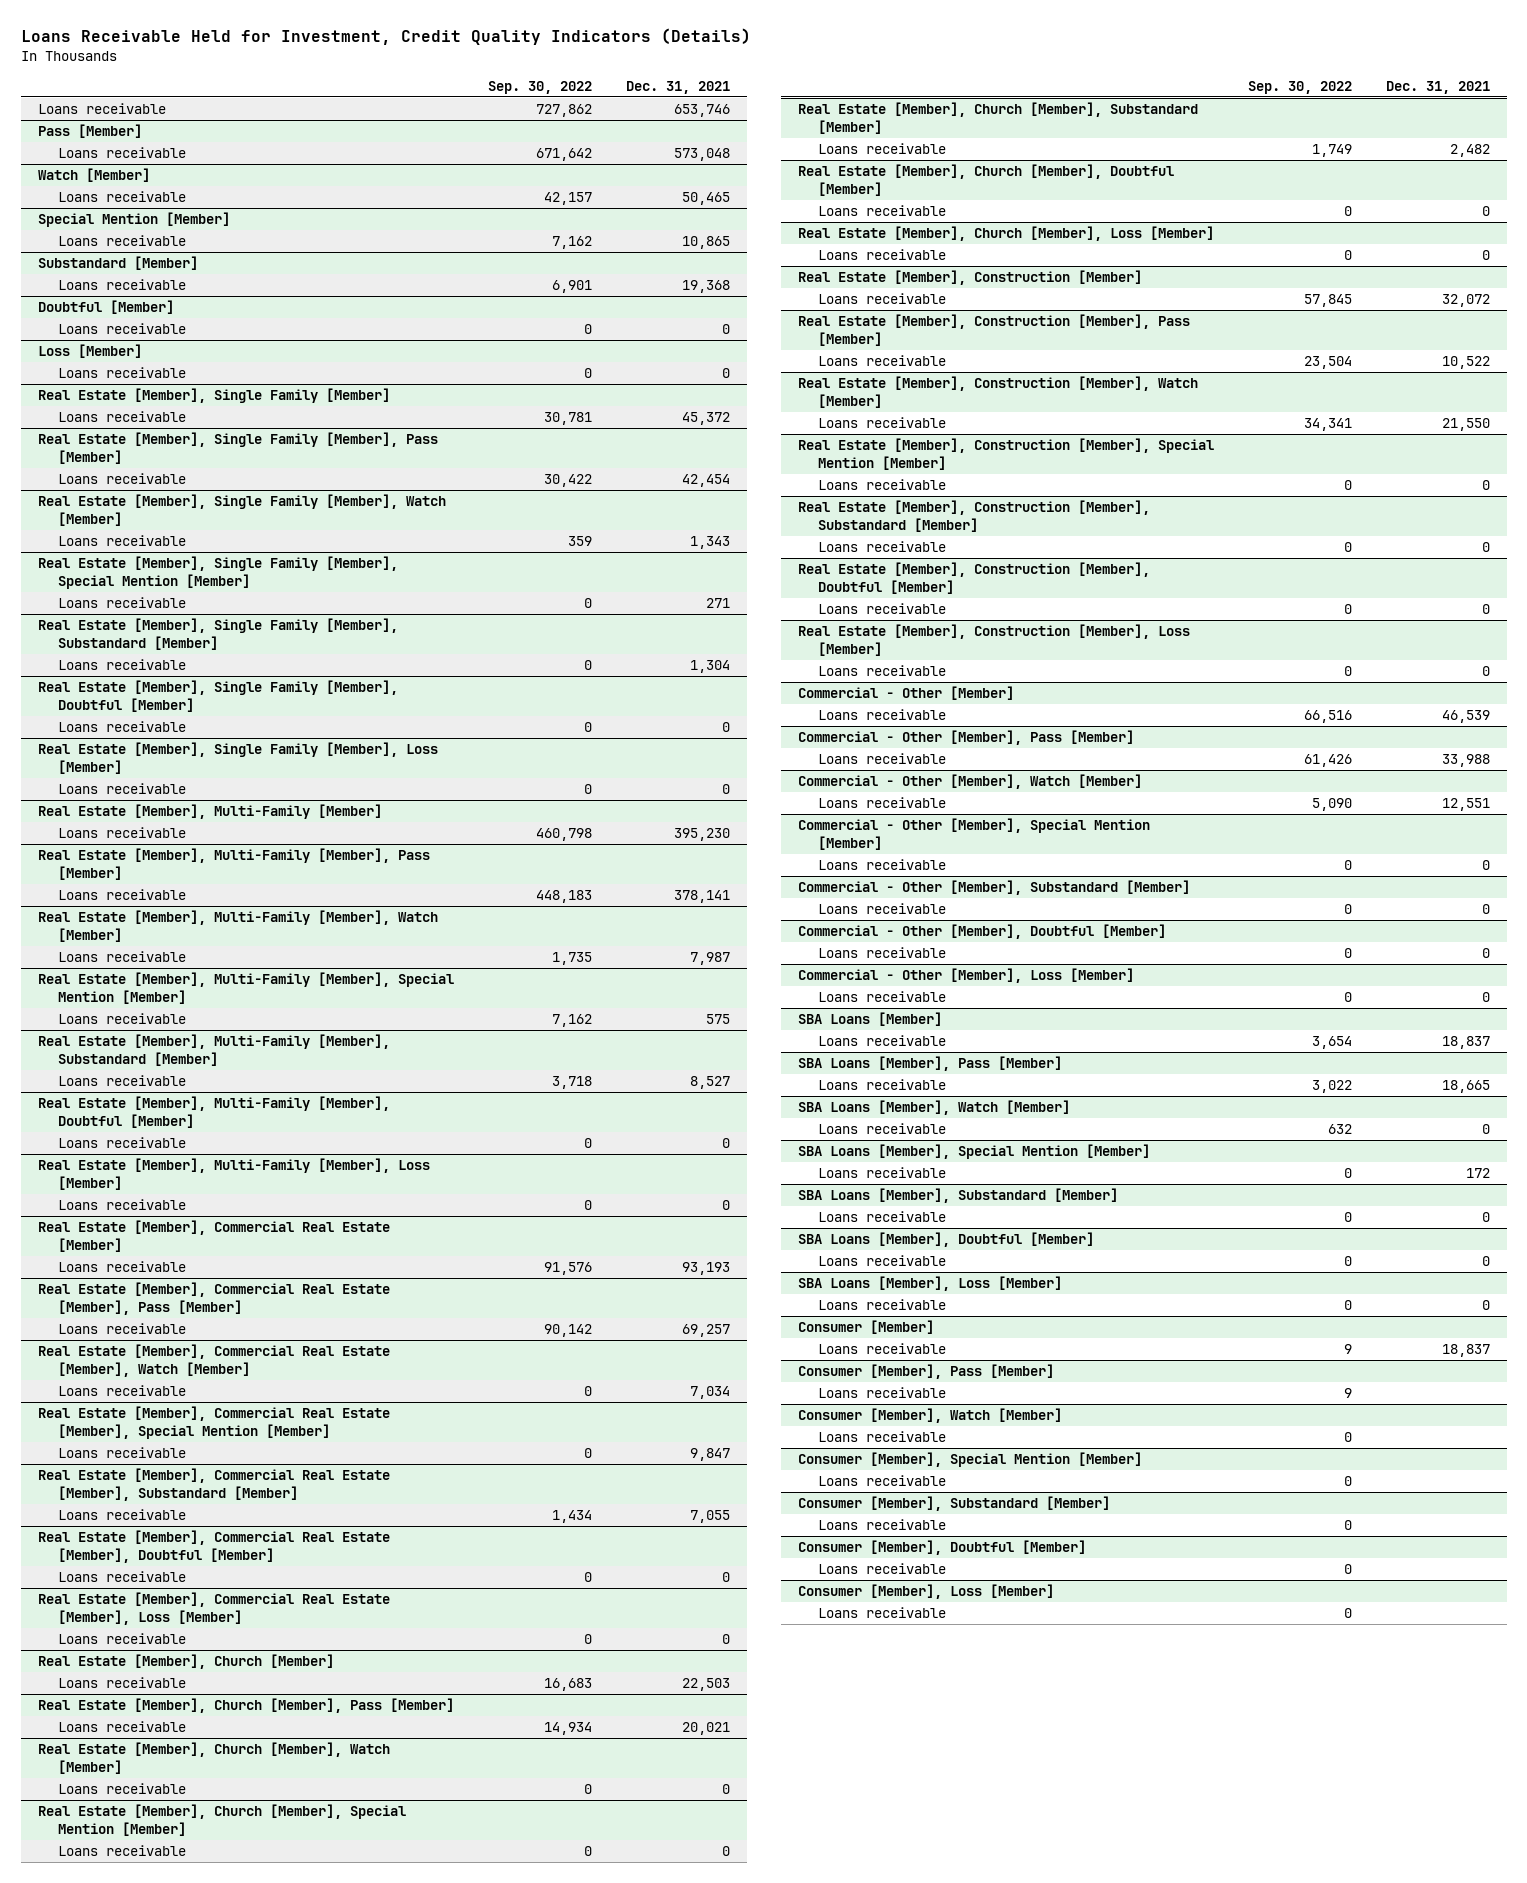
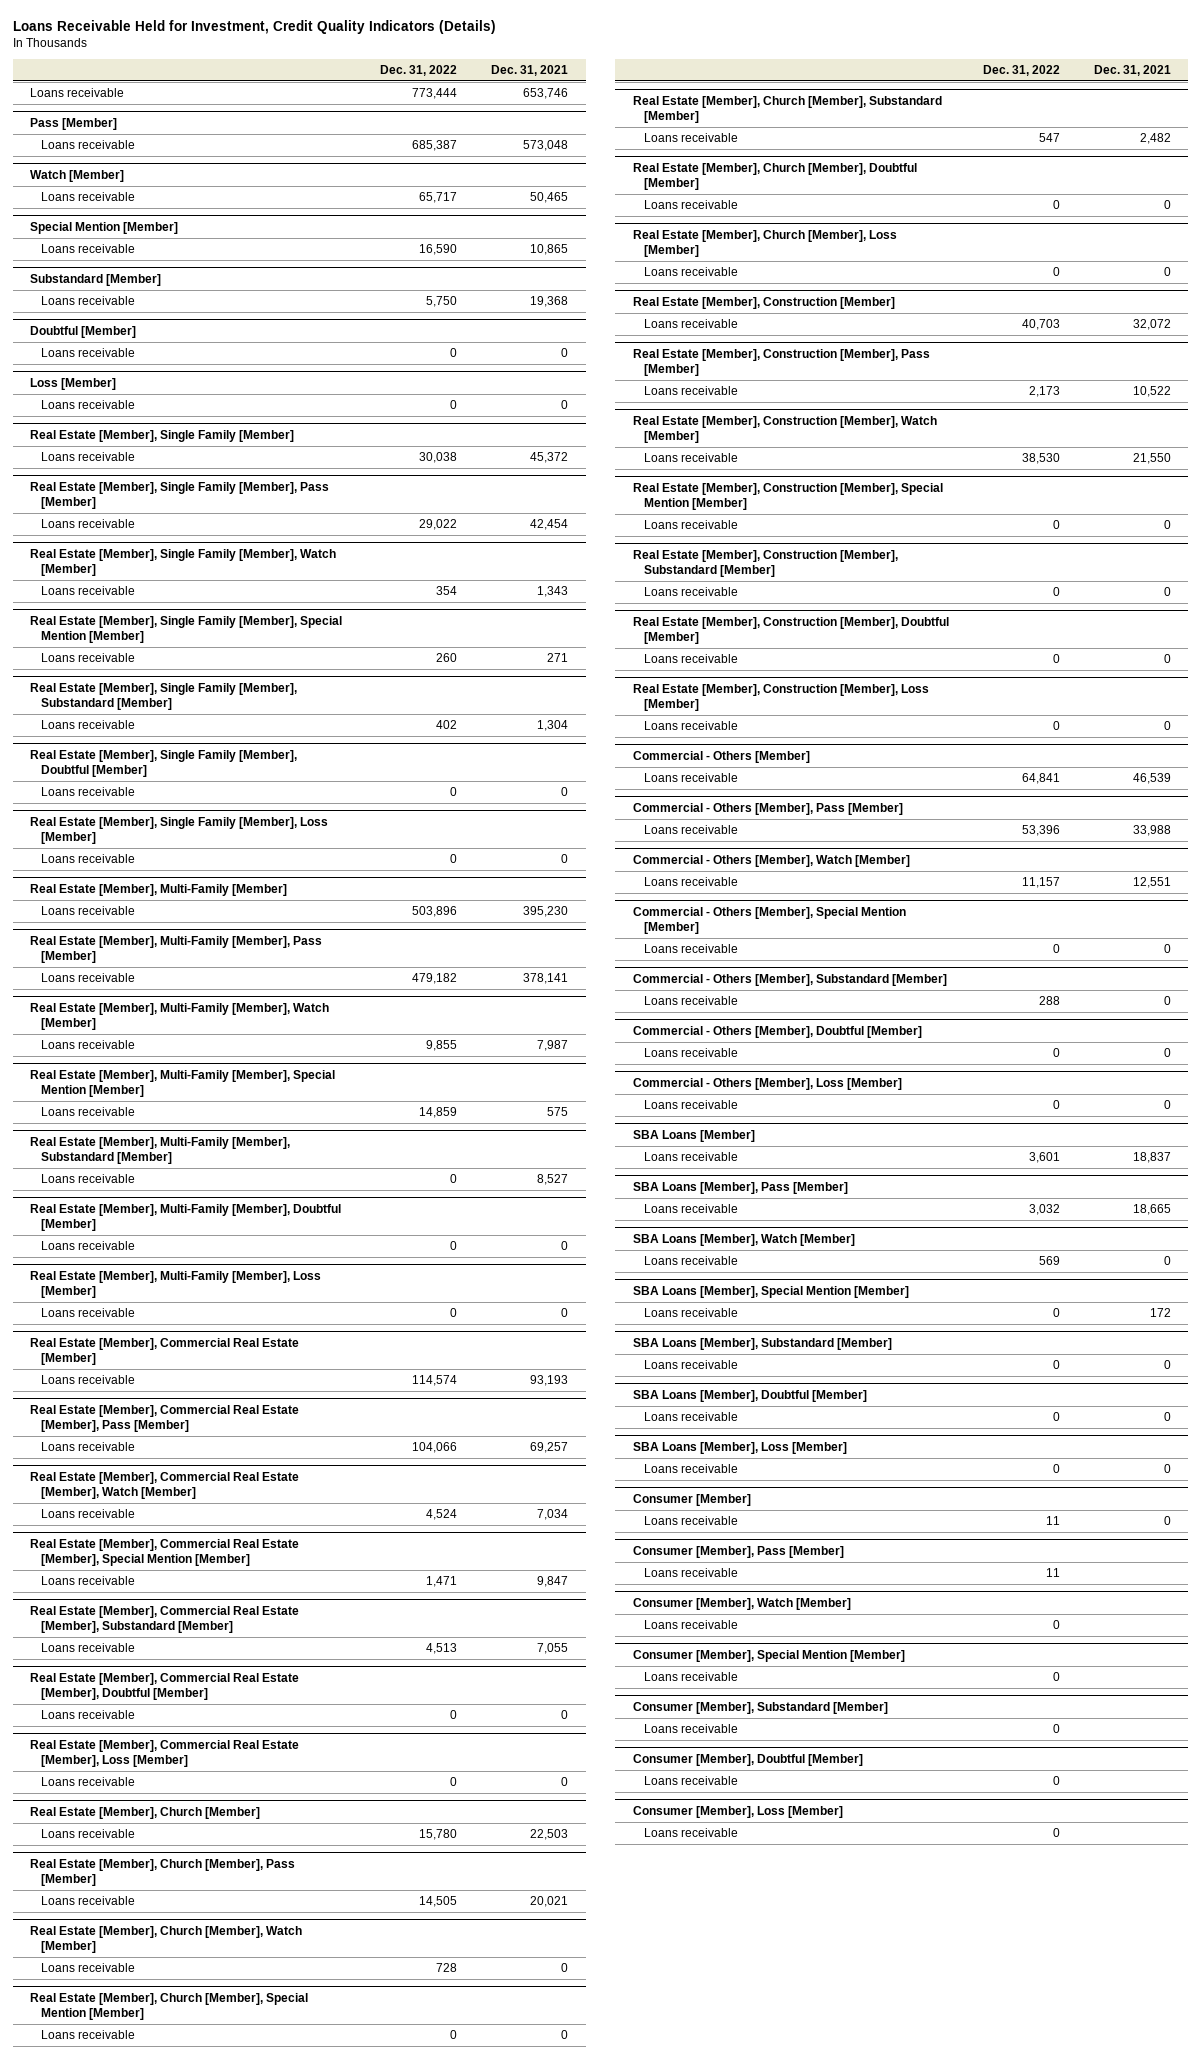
[487,80,592,94] Sep. 30, 2022 -> none
none -> [380,65,458,77] Dec. 31, 2022
[797,686,1014,701] Commercial - Other [Member] -> [632,750,810,763] Commercial - Others [Member]
[797,730,1134,746] Commercial - Other [Member], Pass [Member] -> [632,802,903,815] Commercial - Others [Member], Pass [Member]
[797,774,1142,790] Commercial - Other [Member], Watch [Member] -> [632,854,910,867] Commercial - Others [Member], Watch [Member]
[797,818,1150,850] Commercial - Other [Member], Special Mention [Member] -> [632,906,906,935] Commercial - Others [Member], Special Mention [Member]
[797,880,1190,896] Commercial - Other [Member], Substandard [Member] -> [632,973,947,986] Commercial - Others [Member], Substandard [Member]
[797,924,1166,940] Commercial - Other [Member], Doubtful [Member] -> [632,1025,922,1038] Commercial - Others [Member], Doubtful [Member]
[797,968,1134,984] Commercial - Other [Member], Loss [Member] -> [632,1077,902,1090] Commercial - Others [Member], Loss [Member]
[1441,1344,1490,1358] 18,837 -> [1164,1516,1172,1526] 0

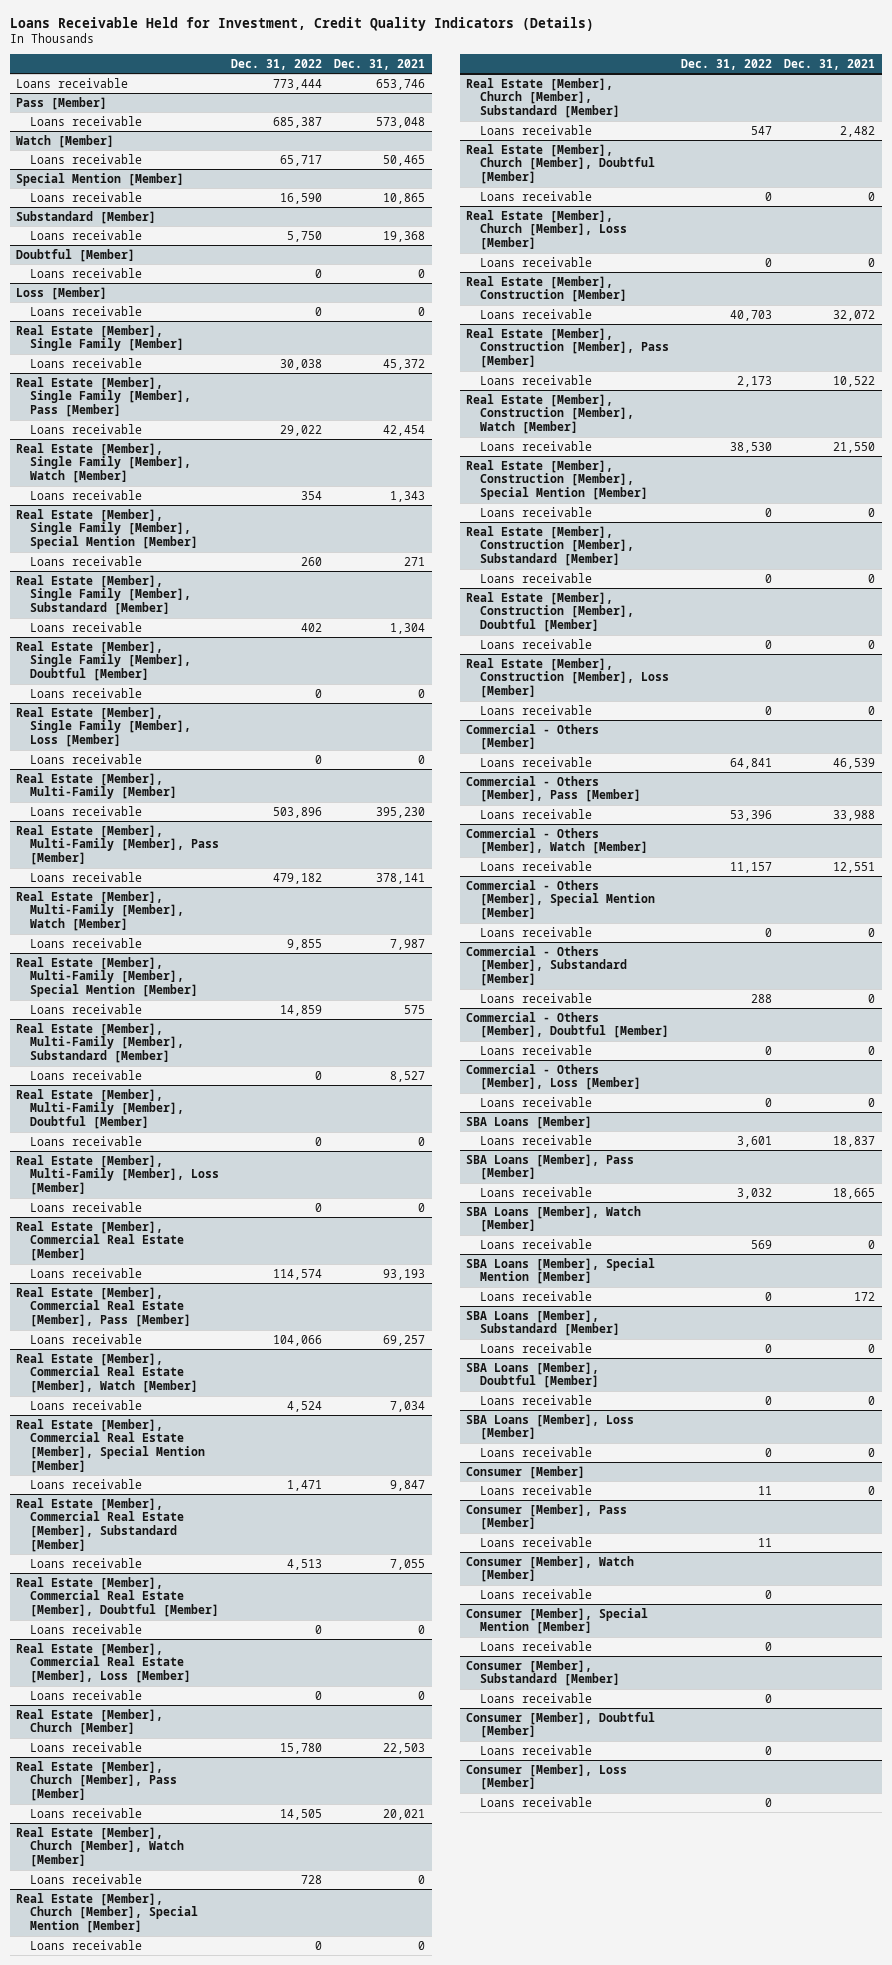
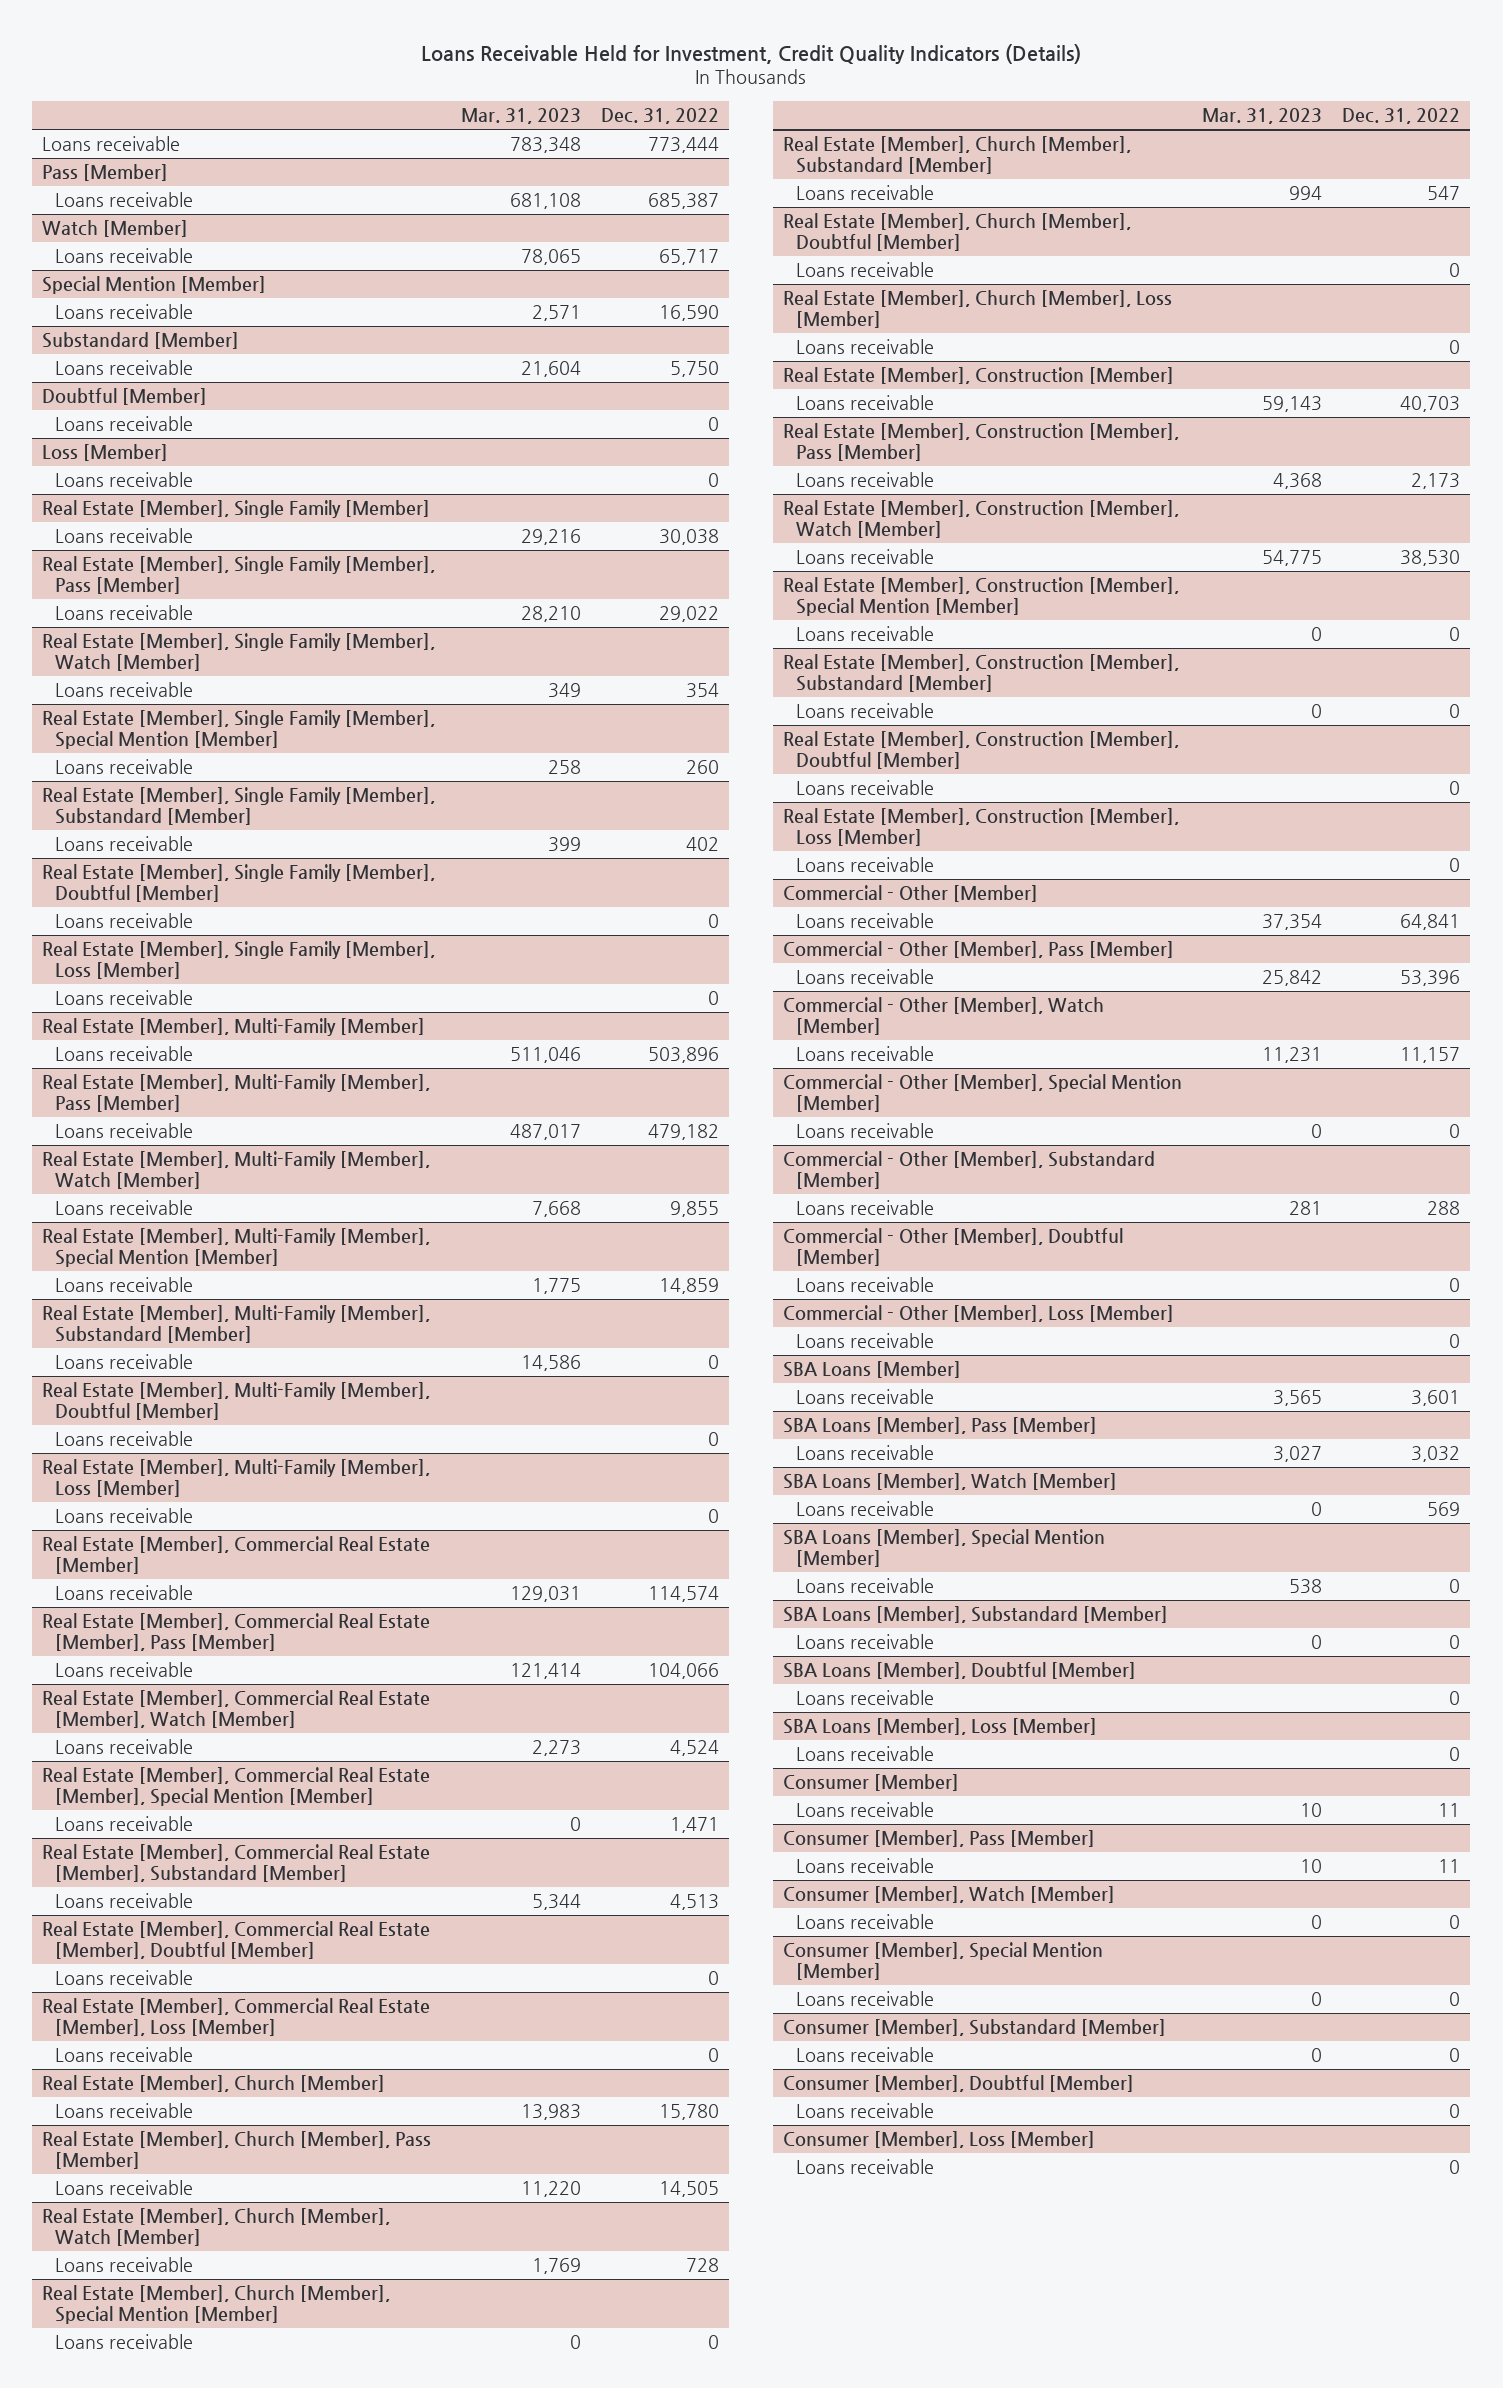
[334,58,426,70] Dec. 31, 2021 -> none
none -> [461,108,582,125] Mar. 31, 2023
[466,723,600,751] Commercial - Others [Member] -> [783,885,1039,903] Commercial - Other [Member]
[466,775,641,803] Commercial - Others [Member], Pass [Member] -> [783,941,1175,959] Commercial - Other [Member], Pass [Member]
[466,827,648,855] Commercial - Others [Member], Watch [Member] -> [783,997,1105,1036] Commercial - Other [Member], Watch [Member]
[466,879,655,921] Commercial - Others [Member], Special Mention [Member] -> [783,1074,1183,1113] Commercial - Other [Member], Special Mention [Member]
[466,945,627,987] Commercial - Others [Member], Substandard [Member] -> [783,1151,1156,1190] Commercial - Other [Member], Substandard [Member]
[466,1011,669,1039] Commercial - Others [Member], Doubtful [Member] -> [783,1228,1124,1267] Commercial - Other [Member], Doubtful [Member]
[466,1063,641,1091] Commercial - Others [Member], Loss [Member] -> [783,1305,1175,1323] Commercial - Other [Member], Loss [Member]

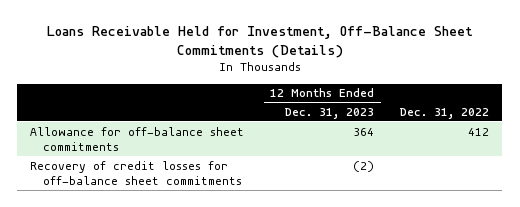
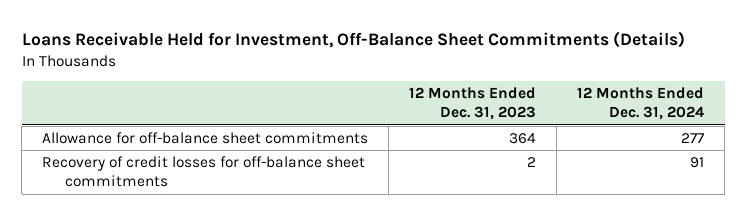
[400,107,490,119] Dec. 31, 2022 -> none
none -> [577,87,705,121] 12 Months Ended Dec. 31, 2024
[353,160,375,172] (2) -> [527,156,537,167] 2

